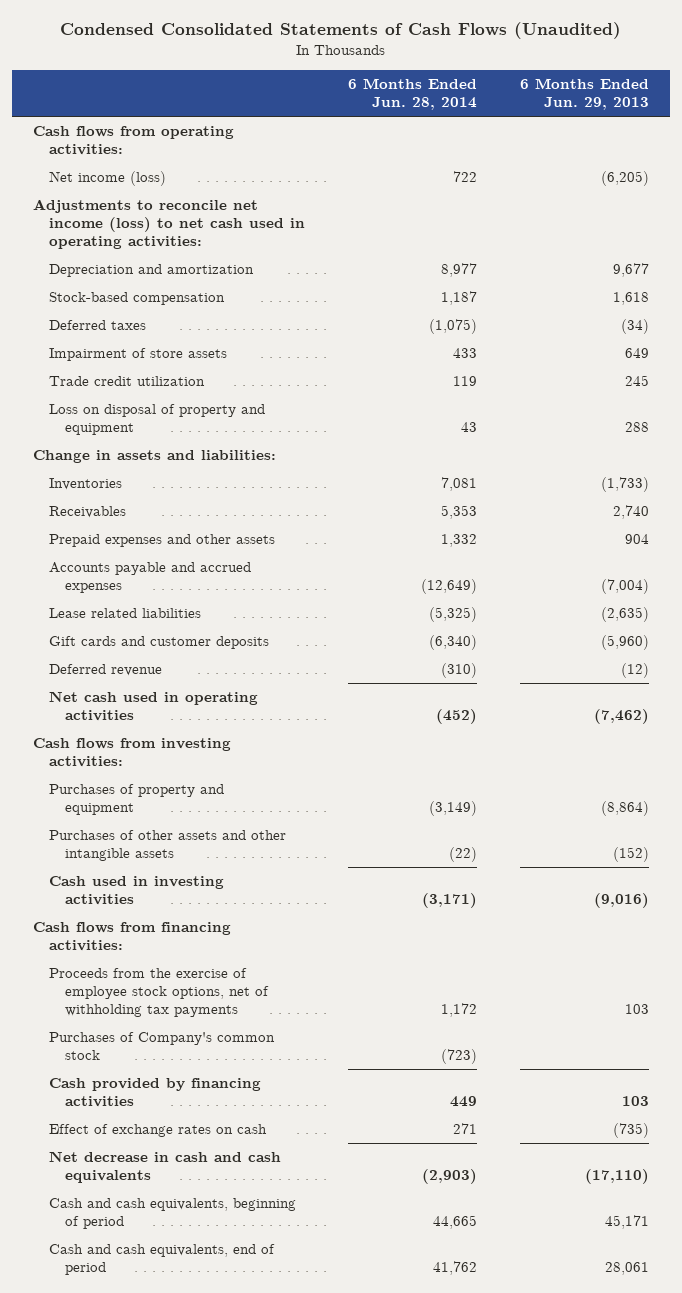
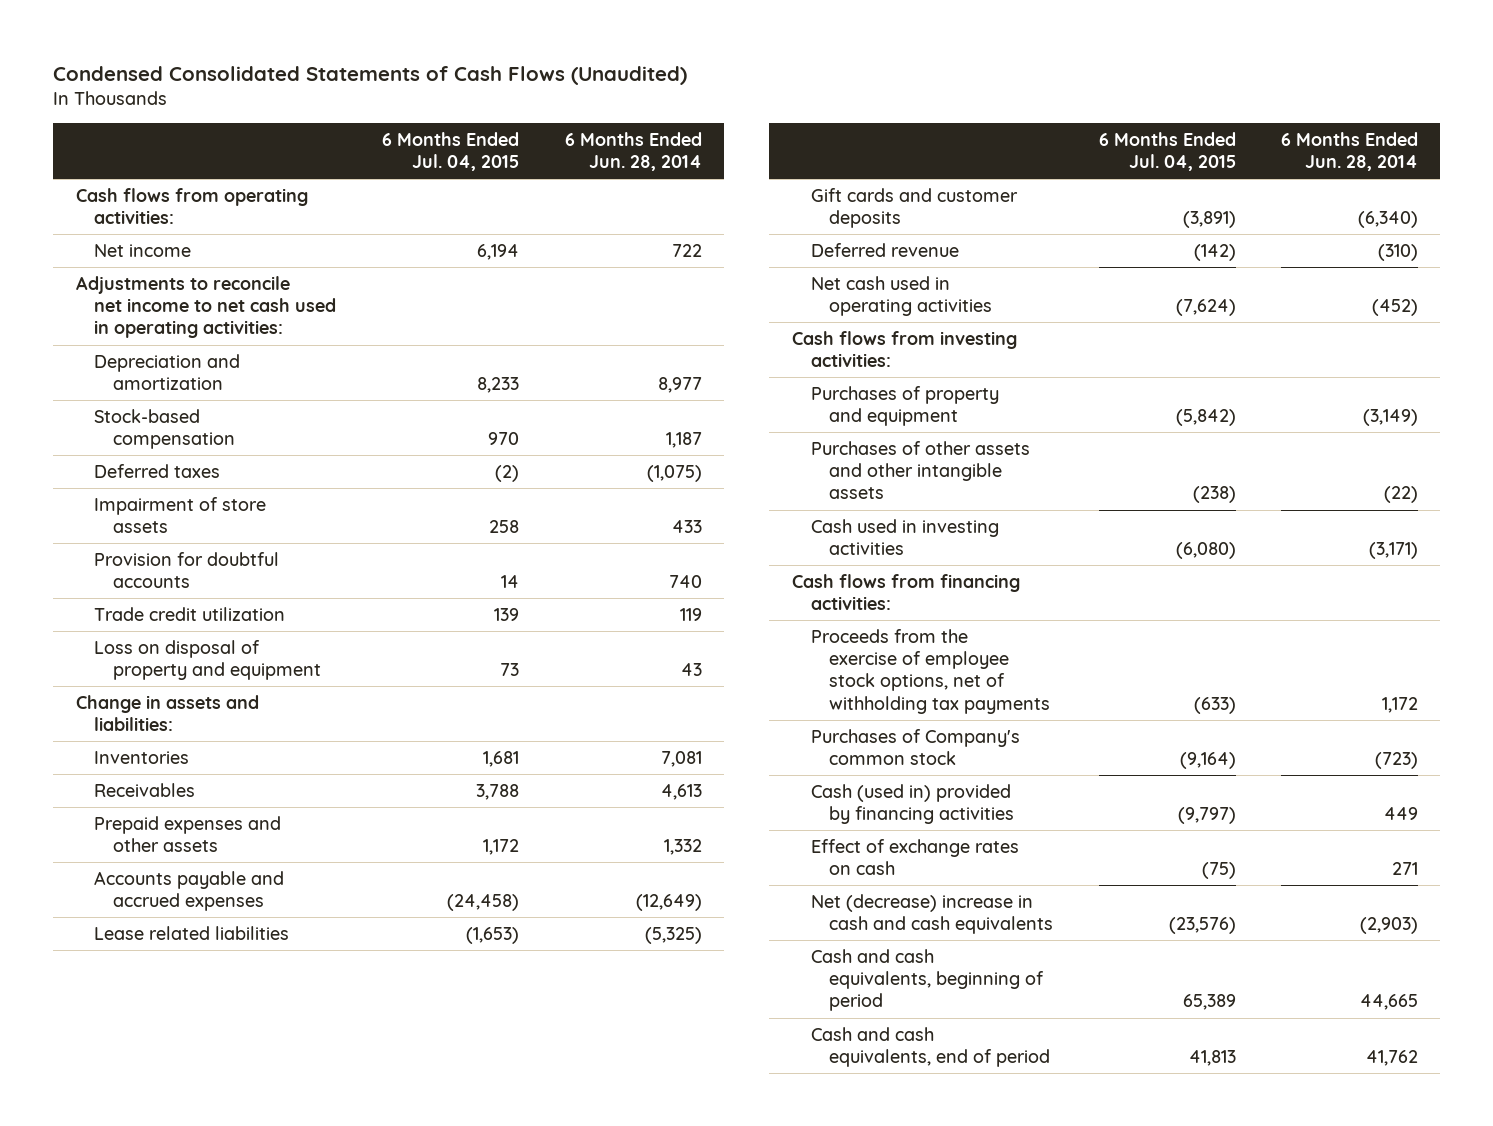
[519,78,649,111] 6 Months Ended Jun. 29, 2013 -> none
none -> [382,131,520,172] 6 Months Ended Jul. 04, 2015
[49,171,167,187] Net income (loss) -> [94,243,192,257] Net income
[33,199,306,250] Adjustments to reconcile net income (loss) to net cash used in operating activities: -> [75,275,337,339] Adjustments to reconcile net income to net cash used in operating activities:
none -> [94,551,280,589] Provision for doubtful accounts
[441,505,478,520] 5,353 -> [660,783,702,800] 4,613
[49,1078,262,1108] Cash provided by financing activities -> [810,783,1015,825] Cash (used in) provided by financing activities
[49,1151,282,1184] Net decrease in cash and cash equivalents -> [810,893,1054,935] Net (decrease) increase in cash and cash equivalents

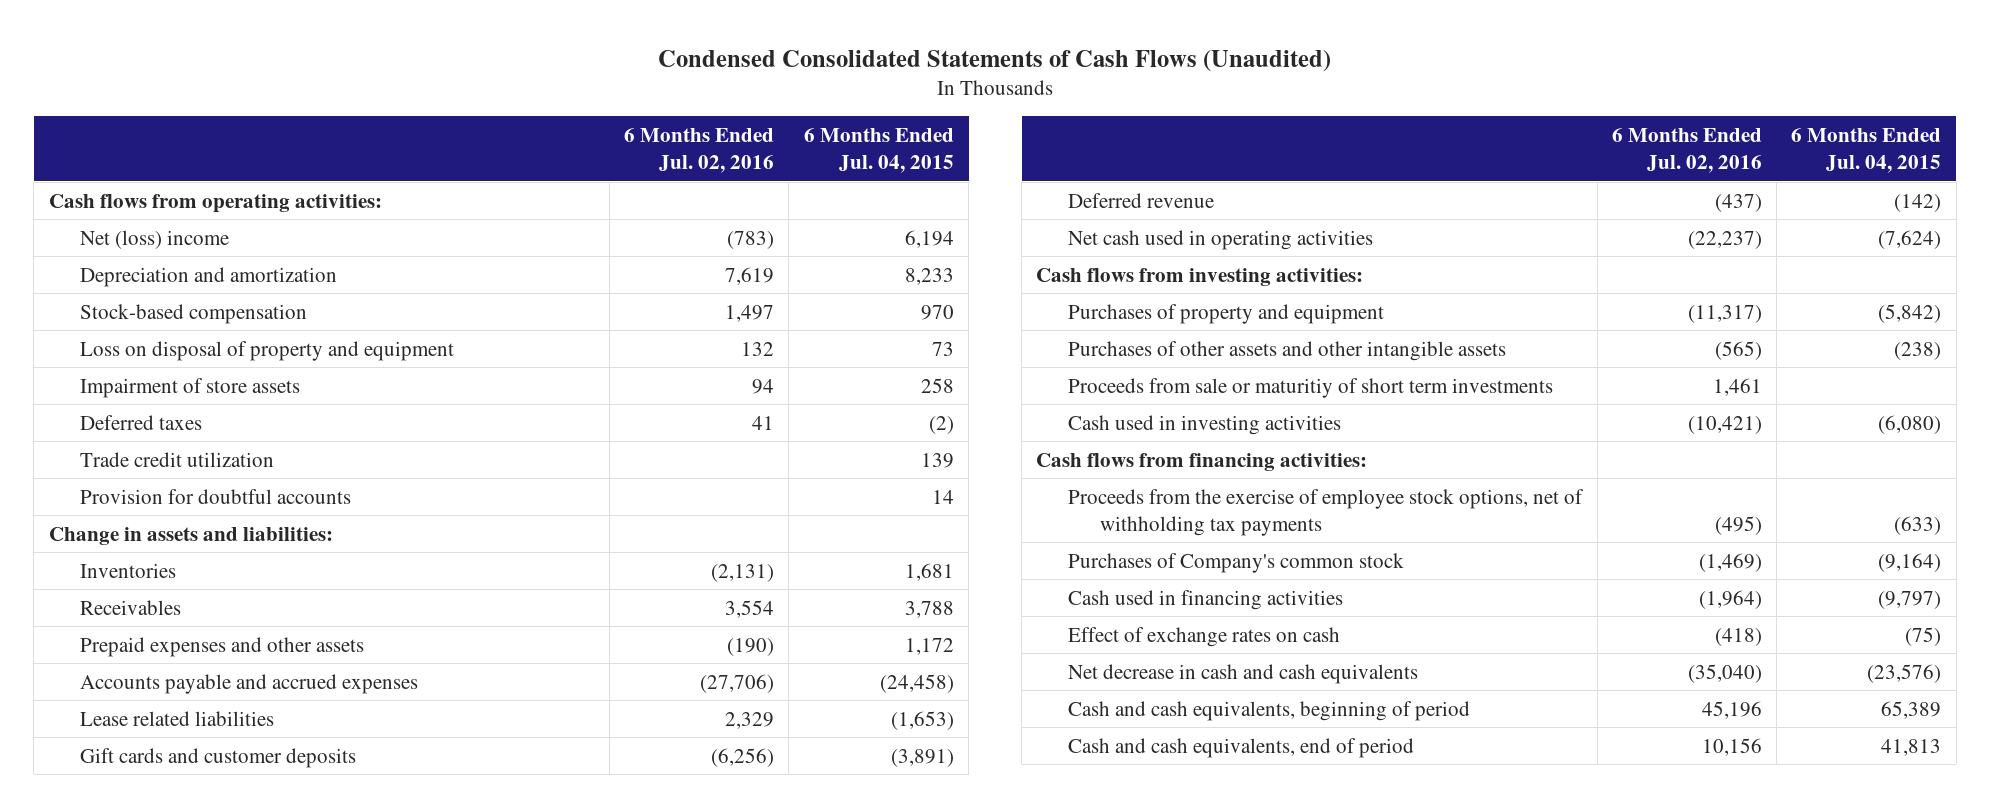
[564,131,702,172] 6 Months Ended Jun. 28, 2014 -> none
none -> [624,128,775,174] 6 Months Ended Jul. 02, 2016
[75,275,337,339] Adjustments to reconcile net income to net cash used in operating activities: -> none
[94,243,192,257] Net income -> [80,229,230,249] Net (loss) income
[94,639,322,681] Loss on disposal of property and equipment -> [80,340,455,361] Loss on disposal of property and equipment
[94,463,221,478] Deferred taxes -> [80,414,203,430] Deferred taxes
[94,551,280,589] Provision for doubtful accounts -> [80,488,352,504] Provision for doubtful accounts
none -> [1068,377,1554,398] Proceeds from sale or maturitiy of short term investments
[810,783,1015,825] Cash (used in) provided by financing activities -> [1068,589,1344,610] Cash used in financing activities
[810,893,1054,935] Net (decrease) increase in cash and cash equivalents -> [1068,663,1419,684] Net decrease in cash and cash equivalents

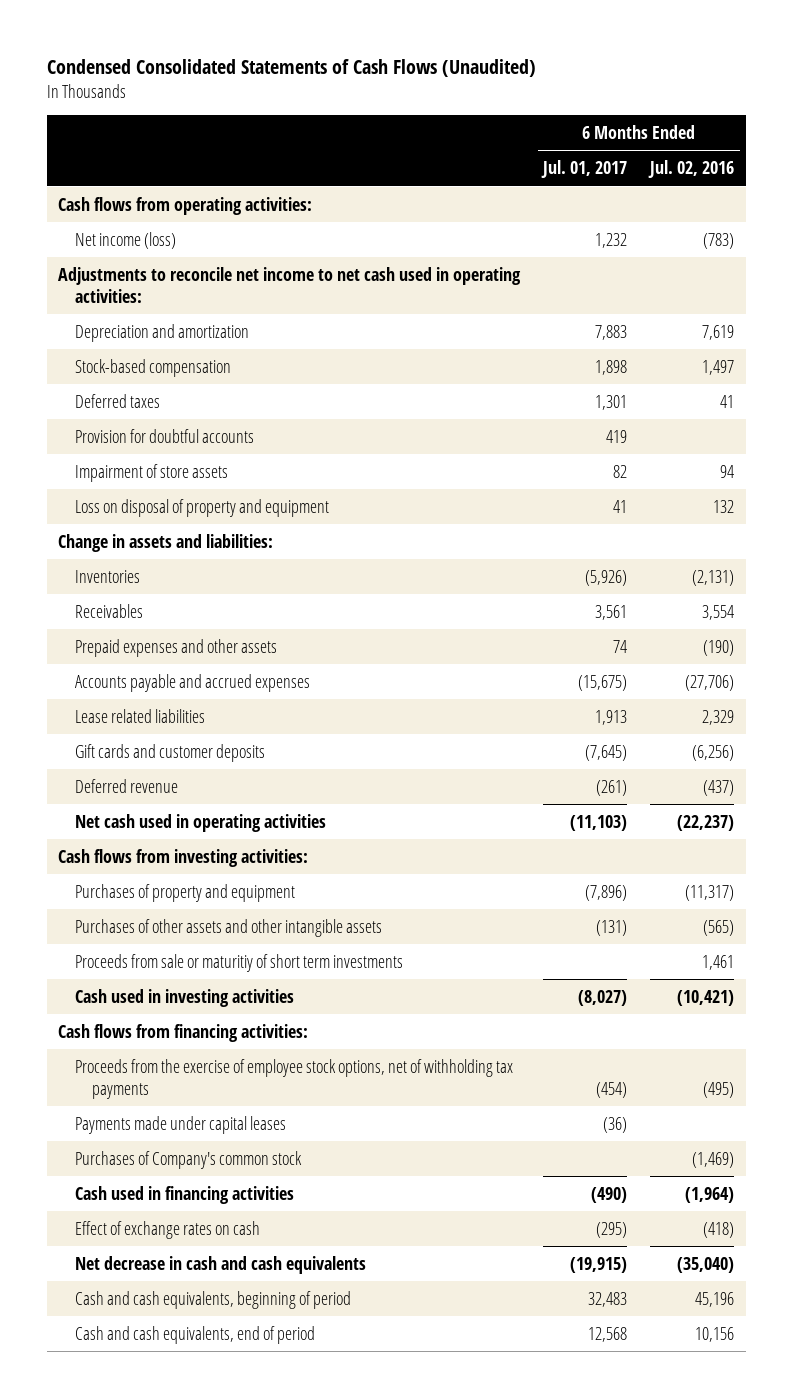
[803,128,954,174] 6 Months Ended Jul. 04, 2015 -> none
none -> [541,160,628,179] Jul. 01, 2017
[80,229,230,249] Net (loss) income -> [75,231,177,249] Net income (loss)
none -> [58,266,522,303] Adjustments to reconcile net income to net cash used in operating activities:
[80,451,275,467] Trade credit utilization -> none
[80,377,301,398] Impairment of store assets -> [75,463,229,482] Impairment of store assets
[80,340,455,361] Loss on disposal of property and equipment -> [75,498,330,517] Loss on disposal of property and equipment
none -> [75,1115,287,1134] Payments made under capital leases

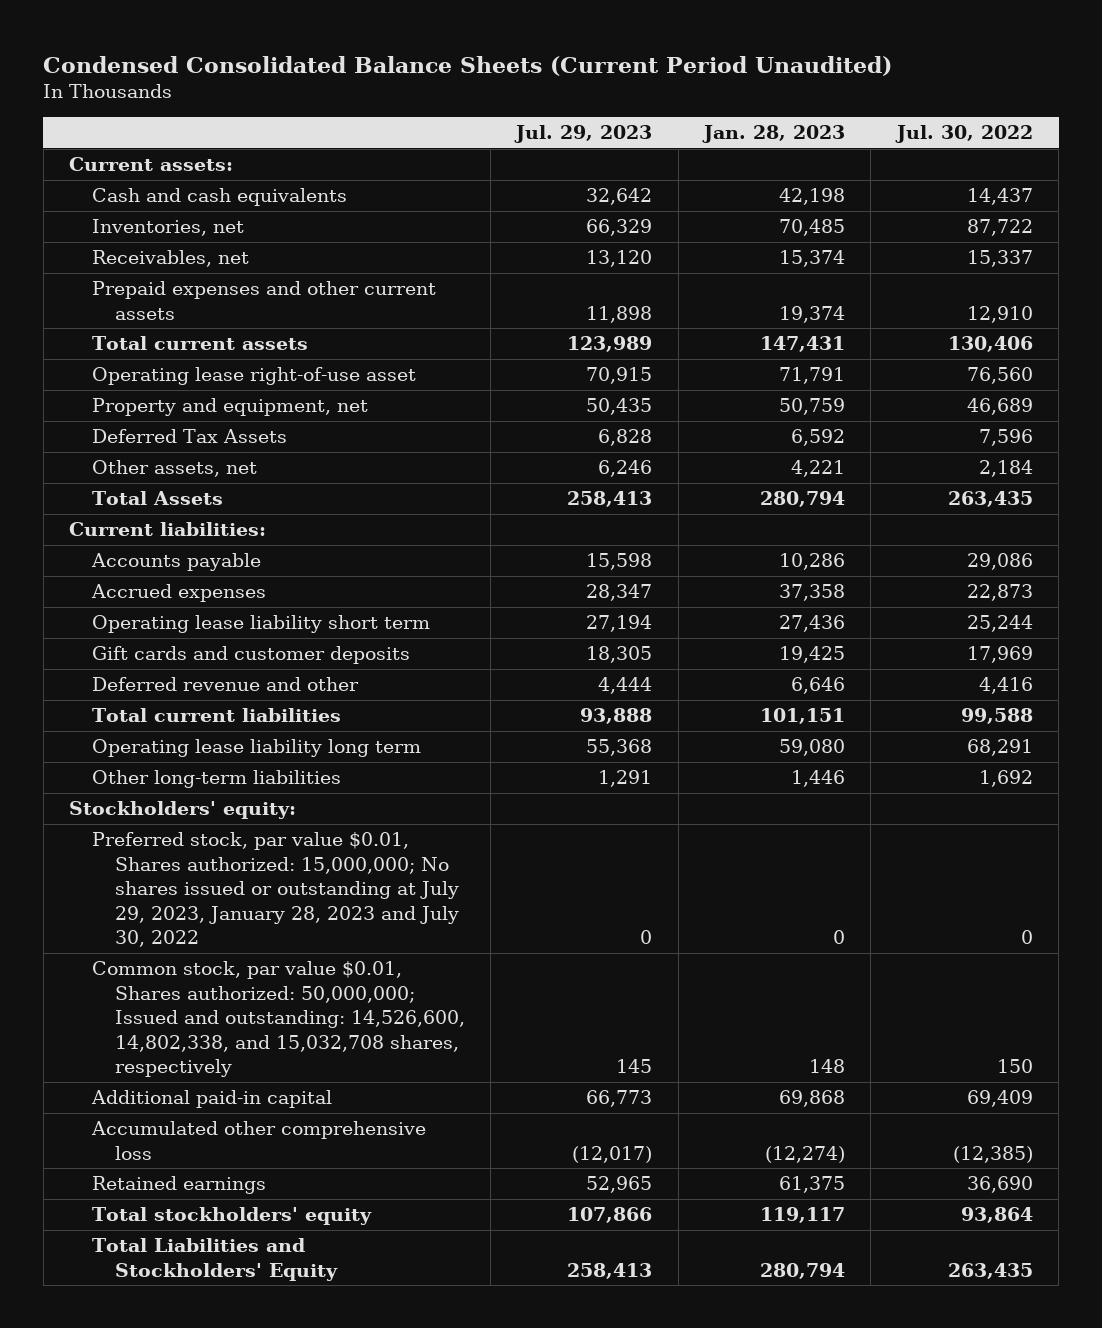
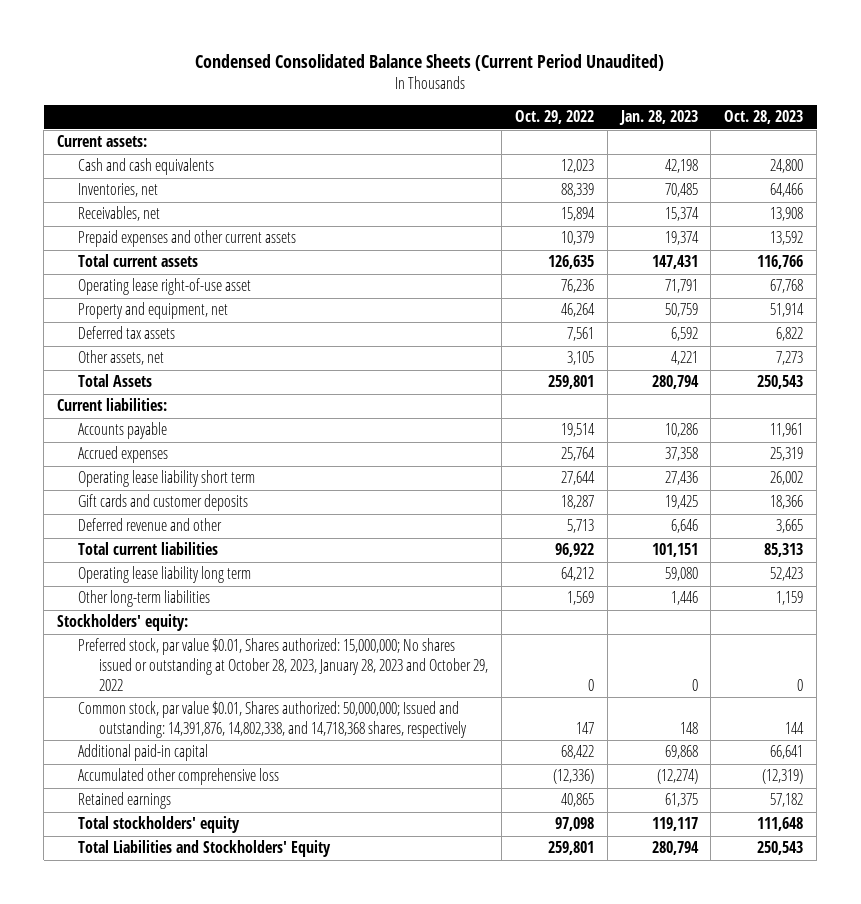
[514,125,653,144] Jul. 29, 2023 -> none
[894,125,1033,144] Jul. 30, 2022 -> none
none -> [514,110,594,125] Oct. 29, 2022
none -> [724,110,804,125] Oct. 28, 2023
[91,429,287,444] Deferred Tax Assets -> [78,326,176,340] Deferred tax assets
[91,832,459,948] Preferred stock, par value $0.01, Shares authorized: 15,000,000; No shares issued or outstanding at July 29, 2023, January 28, 2023 and July 30, 2022 -> [78,638,489,691] Preferred stock, par value $0.01, Shares authorized: 15,000,000; No shares issued or outstanding at October 28, 2023, January 28, 2023 and October 29, 2022
[91,961,465,1078] Common stock, par value $0.01, Shares authorized: 50,000,000; Issued and outstanding: 14,526,600, 14,802,338, and 15,032,708 shares, respectively -> [78,701,468,739] Common stock, par value $0.01, Shares authorized: 50,000,000; Issued and outstanding: 14,391,876, 14,802,338, and 14,718,368 shares, respectively

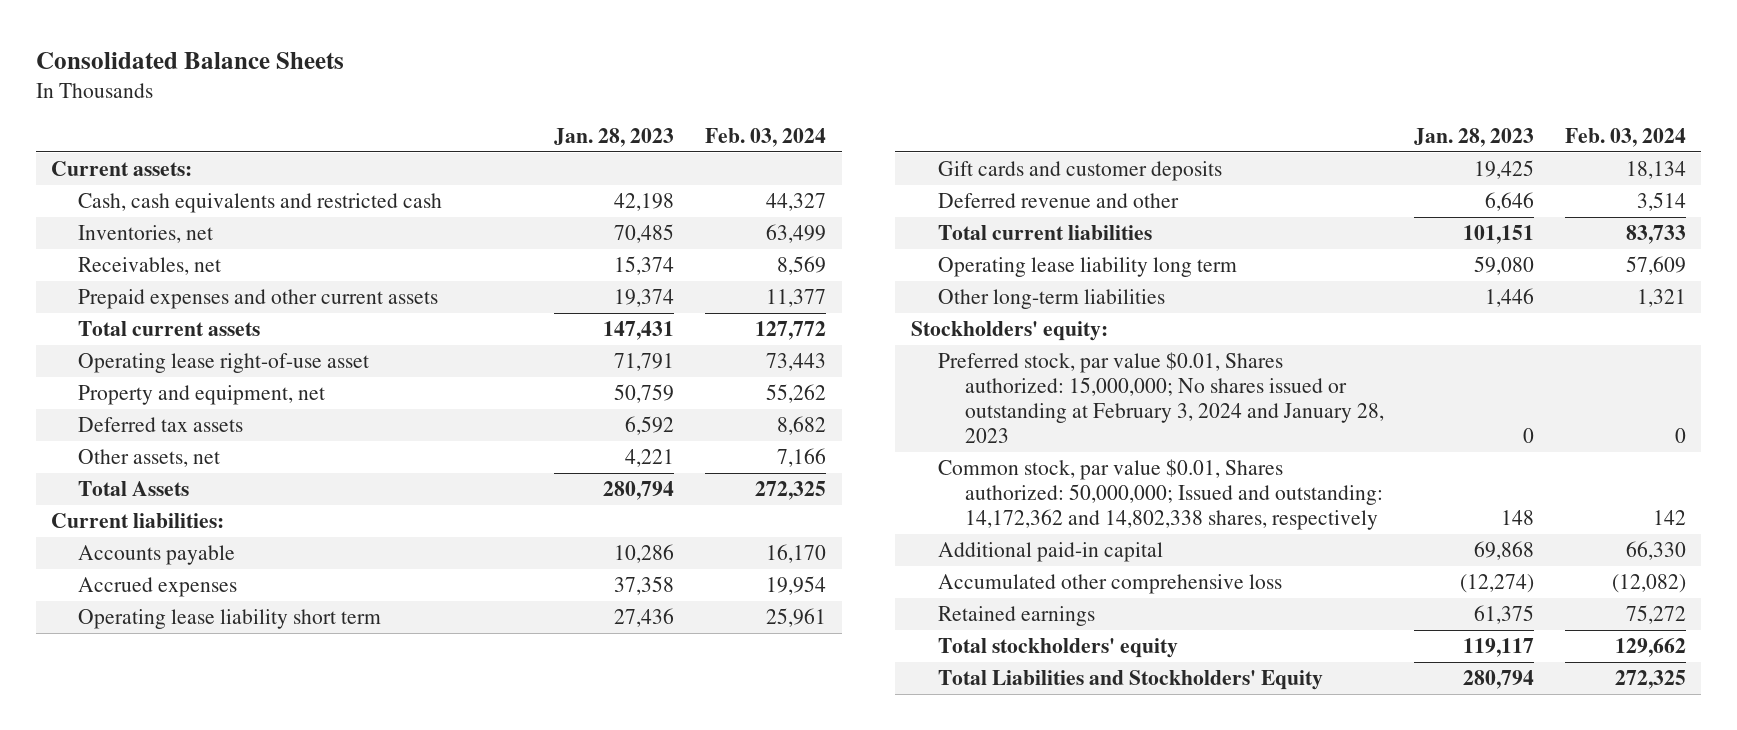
[195,54,665,72] Condensed Consolidated Balance Sheets (Current Period Unaudited) -> [35,51,344,69] Consolidated Balance Sheets
[514,110,594,125] Oct. 29, 2022 -> none
[724,110,804,125] Oct. 28, 2023 -> none
none -> [705,127,827,147] Feb. 03, 2024
[78,158,215,176] Cash and cash equivalents -> [77,193,442,214] Cash, cash equivalents and restricted cash
[78,638,489,691] Preferred stock, par value $0.01, Shares authorized: 15,000,000; No shares issued or outstanding at October 28, 2023, January 28, 2023 and October 29, 2022 -> [937,352,1384,443] Preferred stock, par value $0.01, Shares authorized: 15,000,000; No shares issued or outstanding at February 3, 2024 and January 28, 2023
[78,701,468,739] Common stock, par value $0.01, Shares authorized: 50,000,000; Issued and outstanding: 14,391,876, 14,802,338, and 14,718,368 shares, respectively -> [937,459,1383,530] Common stock, par value $0.01, Shares authorized: 50,000,000; Issued and outstanding: 14,172,362 and 14,802,338 shares, respectively

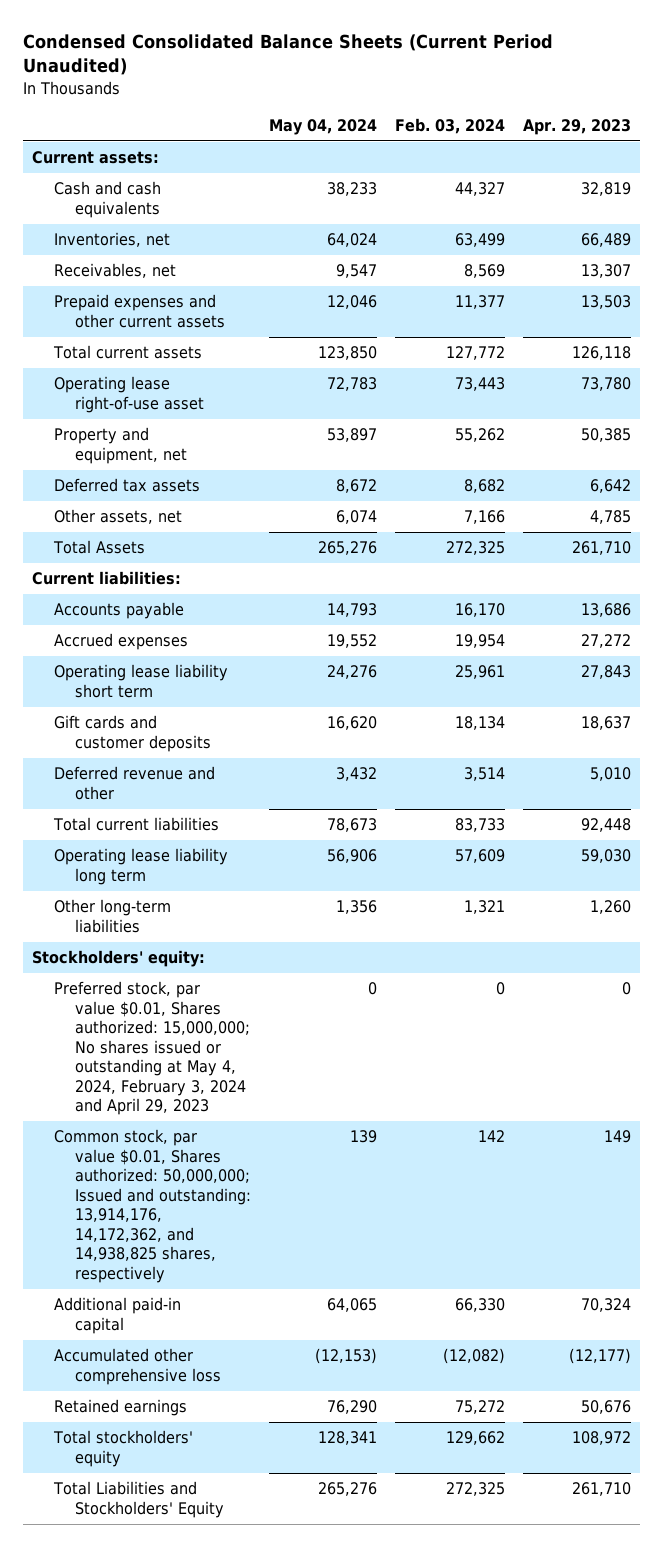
[35,51,344,69] Consolidated Balance Sheets -> [23,33,554,76] Condensed Consolidated Balance Sheets (Current Period Unaudited)
[554,127,675,147] Jan. 28, 2023 -> none
none -> [269,118,378,135] May 04, 2024
none -> [523,118,632,135] Apr. 29, 2023
[77,193,442,214] Cash, cash equivalents and restricted cash -> [53,181,161,218] Cash and cash equivalents
[937,352,1384,443] Preferred stock, par value $0.01, Shares authorized: 15,000,000; No shares issued or outstanding at February 3, 2024 and January 28, 2023 -> [53,981,251,1116] Preferred stock, par value $0.01, Shares authorized: 15,000,000; No shares issued or outstanding at May 4, 2024, February 3, 2024 and April 29, 2023
[937,459,1383,530] Common stock, par value $0.01, Shares authorized: 50,000,000; Issued and outstanding: 14,172,362 and 14,802,338 shares, respectively -> [53,1129,252,1283] Common stock, par value $0.01, Shares authorized: 50,000,000; Issued and outstanding: 13,914,176, 14,172,362, and 14,938,825 shares, respectively

